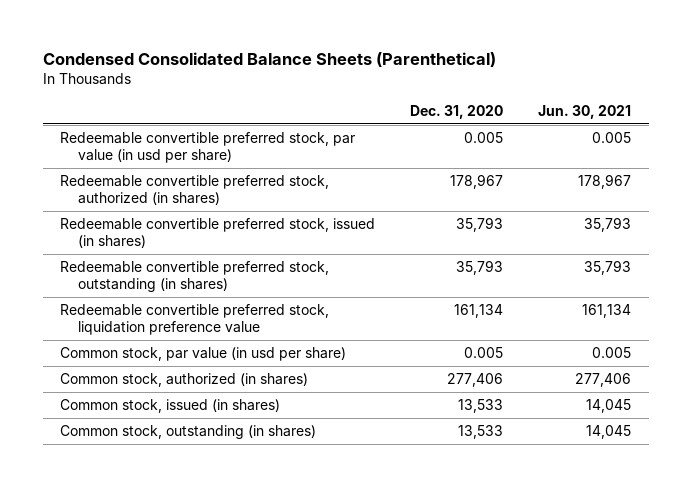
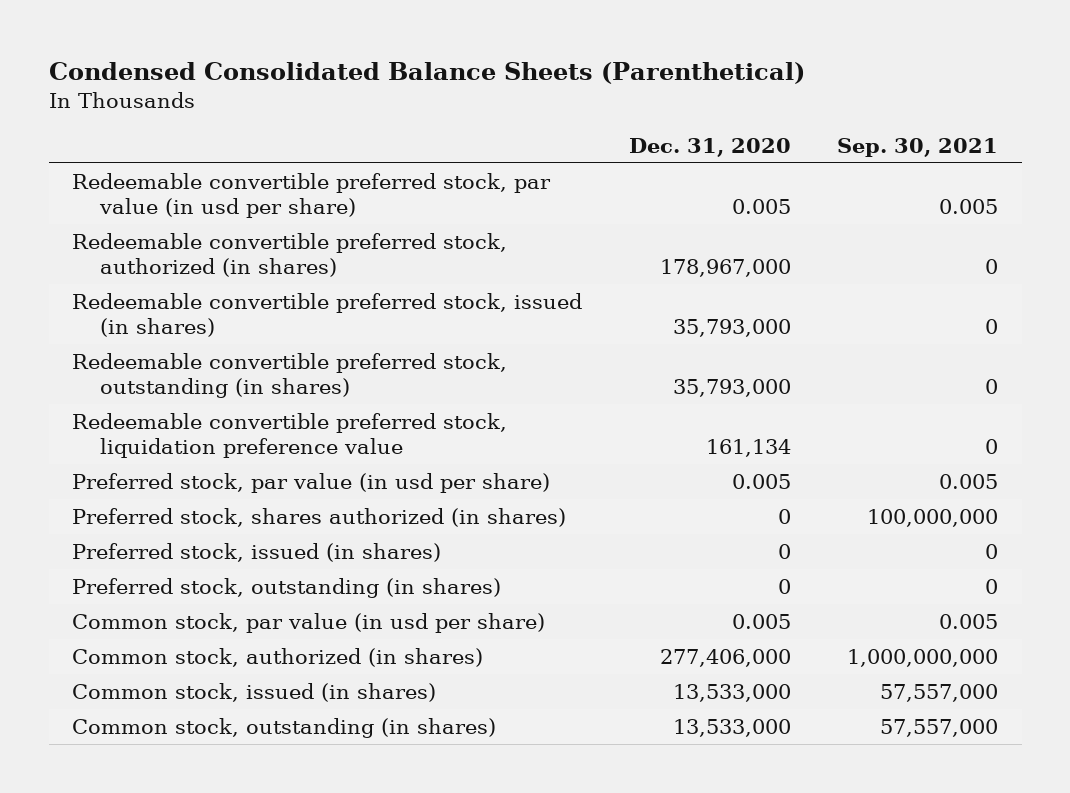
[538,105,632,120] Jun. 30, 2021 -> none
none -> [837,137,999,157] Sep. 30, 2021
[450,174,504,190] 178,967 -> [659,258,791,277] 178,967,000
[456,217,504,233] 35,793 -> [672,318,791,337] 35,793,000
[456,260,504,276] 35,793 -> [672,378,791,397] 35,793,000
none -> [72,472,551,493] Preferred stock, par value (in usd per share)
none -> [72,507,567,527] Preferred stock, shares authorized (in shares)
none -> [72,542,442,562] Preferred stock, issued (in shares)
none -> [72,577,502,598] Preferred stock, outstanding (in shares)
[447,373,504,388] 277,406 -> [659,648,791,667] 277,406,000
[458,399,504,414] 13,533 -> [672,683,791,702] 13,533,000
[458,425,504,440] 13,533 -> [672,718,791,737] 13,533,000

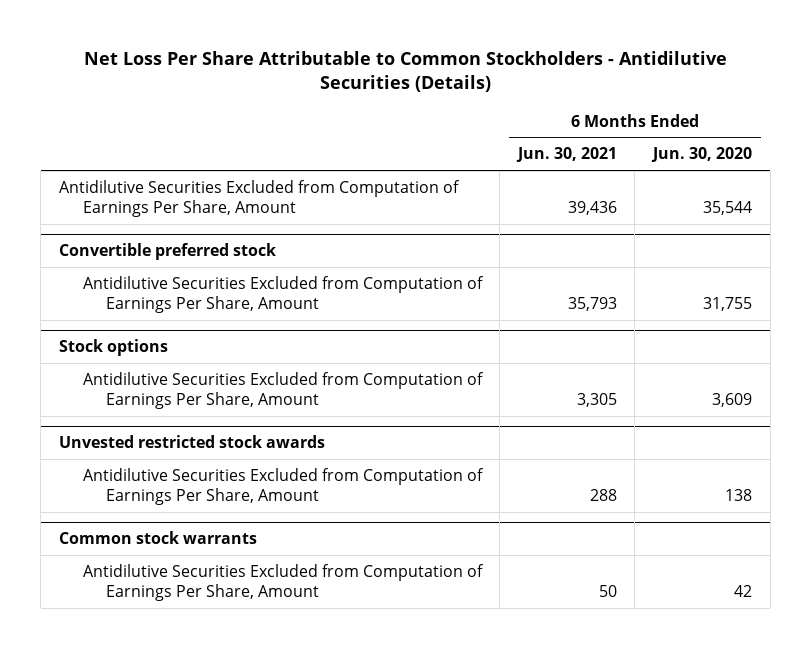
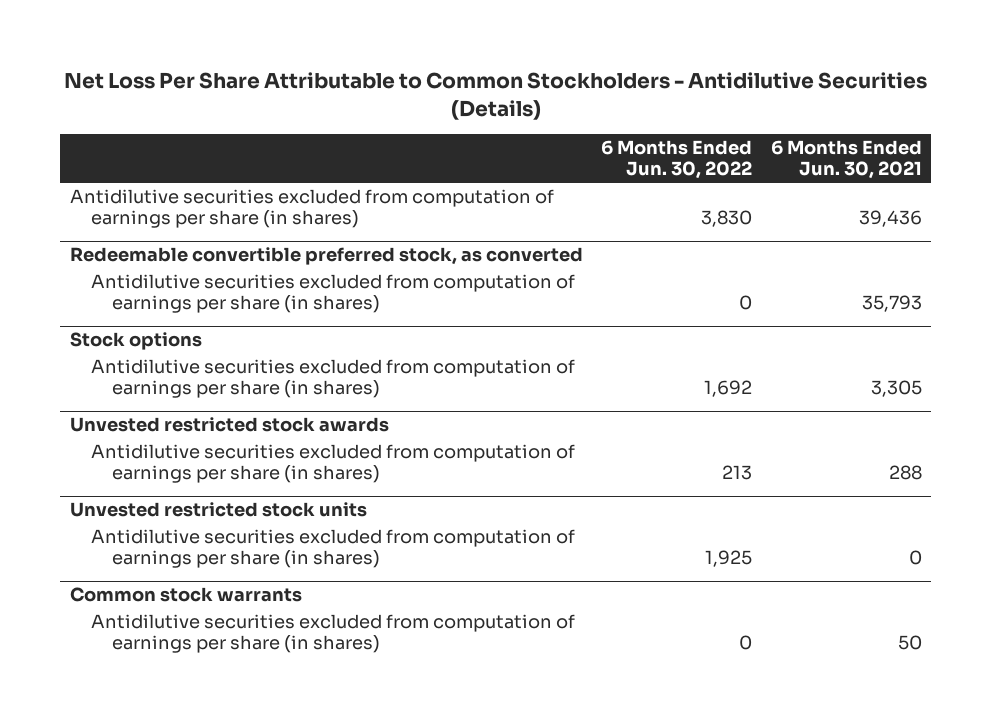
[650,147,752,163] Jun. 30, 2020 -> none
none -> [601,139,753,180] 6 Months Ended Jun. 30, 2022
[59,179,461,218] Antidilutive Securities Excluded from Computation of Earnings Per Share, Amount -> [69,188,554,229] Antidilutive securities excluded from computation of earnings per share (in shares)
[59,242,277,260] Convertible preferred stock -> [69,247,583,266] Redeemable convertible preferred stock, as converted
[82,275,484,314] Antidilutive Securities Excluded from Computation of Earnings Per Share, Amount -> [90,273,575,314] Antidilutive securities excluded from computation of earnings per share (in shares)
[82,371,484,410] Antidilutive Securities Excluded from Computation of Earnings Per Share, Amount -> [90,358,575,399] Antidilutive securities excluded from computation of earnings per share (in shares)
[82,467,484,506] Antidilutive Securities Excluded from Computation of Earnings Per Share, Amount -> [90,443,575,484] Antidilutive securities excluded from computation of earnings per share (in shares)
none -> [69,502,367,518] Unvested restricted stock units
none -> [90,528,575,569] Antidilutive securities excluded from computation of earnings per share (in shares)
[82,563,484,602] Antidilutive Securities Excluded from Computation of Earnings Per Share, Amount -> [90,613,575,654] Antidilutive securities excluded from computation of earnings per share (in shares)

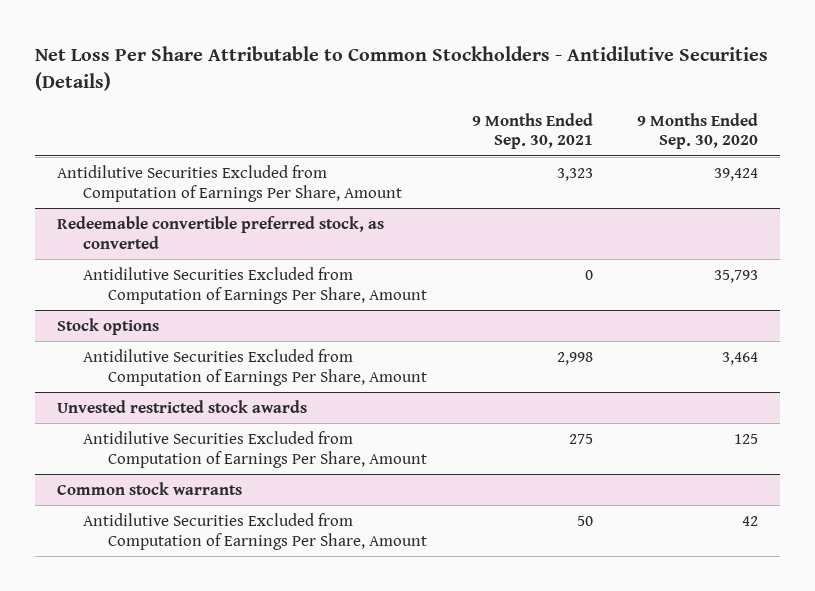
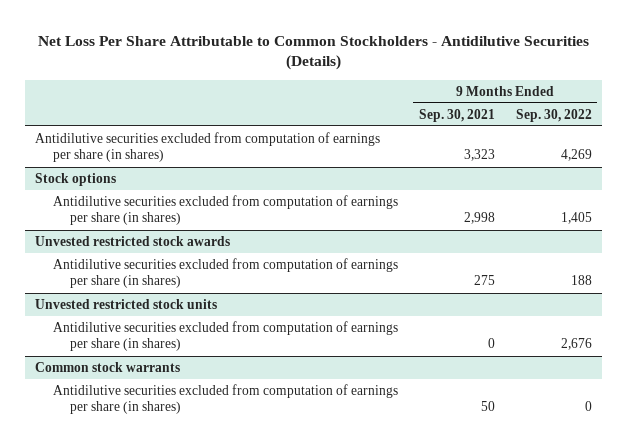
[636,112,758,150] 9 Months Ended Sep. 30, 2020 -> none
none -> [515,108,592,122] Sep. 30, 2022
[57,215,385,249] Redeemable convertible preferred stock, as converted -> none
[82,266,428,304] Antidilutive Securities Excluded from Computation of Earnings Per Share, Amount -> none
[57,164,402,202] Antidilutive Securities Excluded from Computation of Earnings Per Share, Amount -> [35,131,381,163] Antidilutive securities excluded from computation of earnings per share (in shares)
[82,348,428,386] Antidilutive Securities Excluded from Computation of Earnings Per Share, Amount -> [52,194,398,226] Antidilutive securities excluded from computation of earnings per share (in shares)
[82,430,428,468] Antidilutive Securities Excluded from Computation of Earnings Per Share, Amount -> [52,257,398,289] Antidilutive securities excluded from computation of earnings per share (in shares)
none -> [35,298,218,309] Unvested restricted stock units
none -> [52,320,398,352] Antidilutive securities excluded from computation of earnings per share (in shares)
[82,512,428,550] Antidilutive Securities Excluded from Computation of Earnings Per Share, Amount -> [52,383,398,415] Antidilutive securities excluded from computation of earnings per share (in shares)

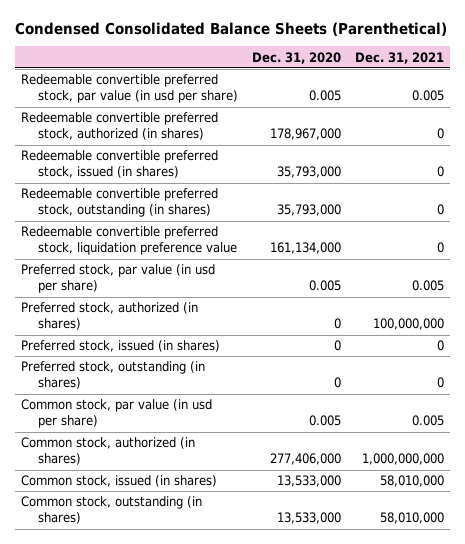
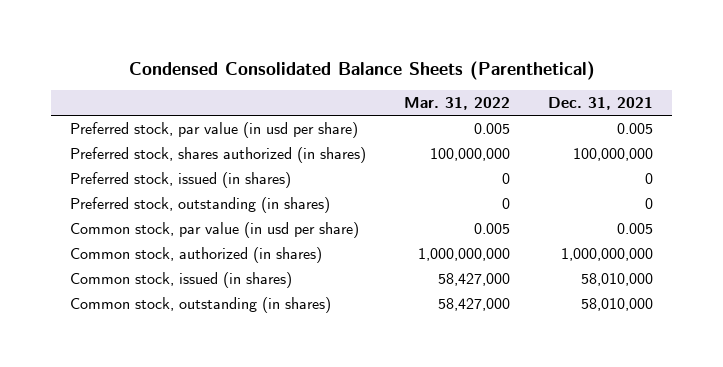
[252,51,342,64] Dec. 31, 2020 -> none
none -> [404,96,511,110] Mar. 31, 2022
[21,74,239,104] Redeemable convertible preferred stock, par value (in usd per share) -> none
[21,112,219,141] Redeemable convertible preferred stock, authorized (in shares) -> none
[21,150,219,179] Redeemable convertible preferred stock, issued (in shares) -> none
[21,188,219,218] Redeemable convertible preferred stock, outstanding (in shares) -> none
[21,226,238,256] Redeemable convertible preferred stock, liquidation preference value -> none
[21,302,199,331] Preferred stock, authorized (in shares) -> [70,146,367,163] Preferred stock, shares authorized (in shares)

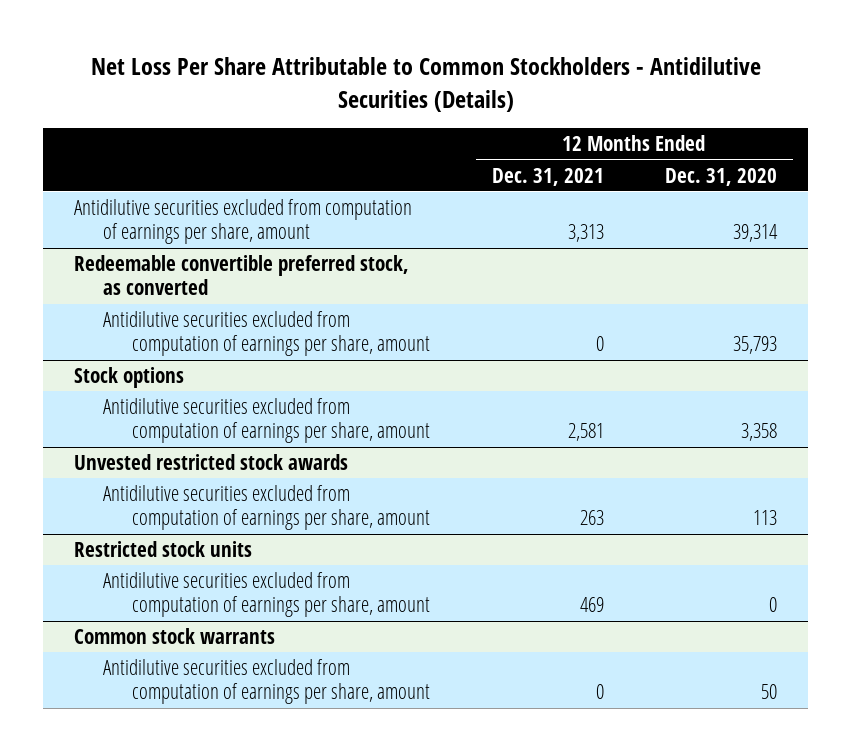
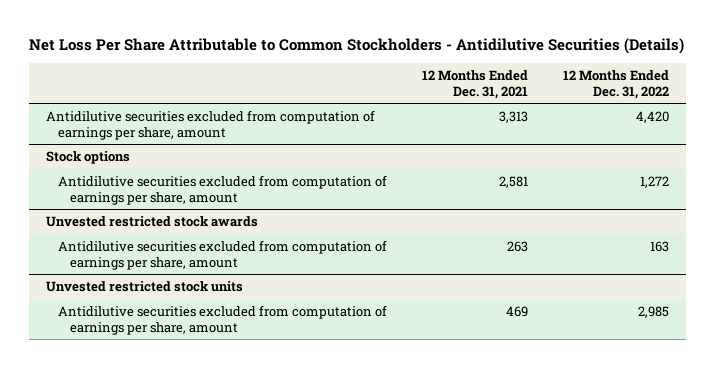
[665,167,778,186] Dec. 31, 2020 -> none
none -> [562,69,669,99] 12 Months Ended Dec. 31, 2022
[73,254,409,296] Redeemable convertible preferred stock, as converted -> none
[102,310,431,357] Antidilutive securities excluded from computation of earnings per share, amount -> none
[73,540,252,557] Restricted stock units -> [46,281,244,293] Unvested restricted stock units
[73,627,275,644] Common stock warrants -> none
[102,658,431,705] Antidilutive securities excluded from computation of earnings per share, amount -> none

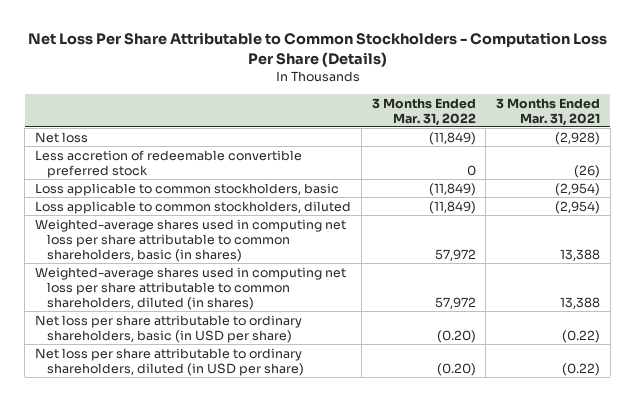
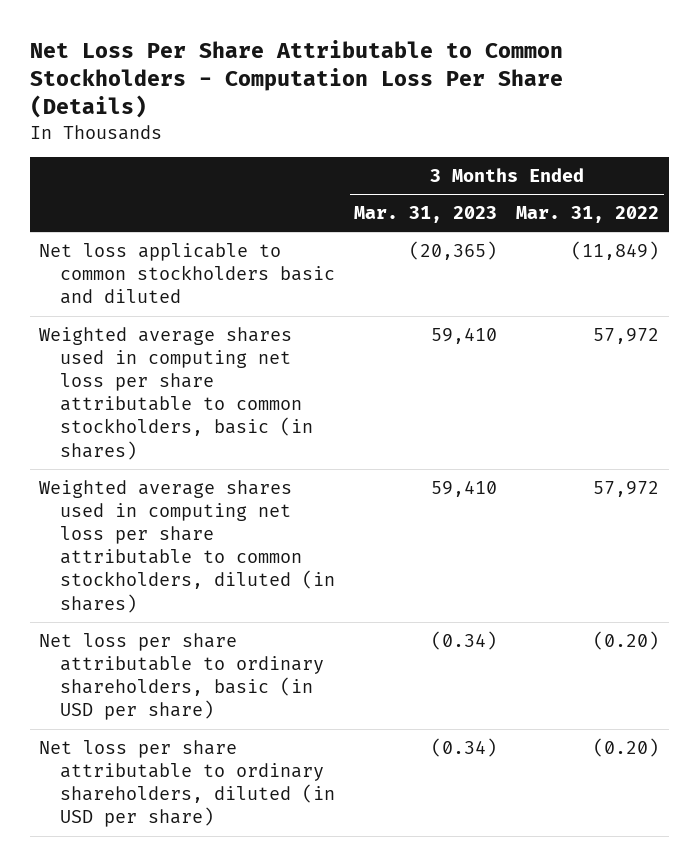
[496,97,601,126] 3 Months Ended Mar. 31, 2021 -> none
none -> [354,206,498,224] Mar. 31, 2023
[34,149,302,178] Less accretion of redeemable convertible preferred stock -> none
[34,182,339,196] Loss applicable to common stockholders, basic -> none
[34,200,351,214] Loss applicable to common stockholders, diluted -> none
[34,131,88,143] Net loss -> [39,242,336,305] Net loss applicable to common stockholders basic and diluted
[34,218,346,262] Weighted-average shares used in computing net loss per share attributable to common shareholders, basic (in shares) -> [39,326,314,460] Weighted average shares used in computing net loss per share attributable to common stockholders, basic (in shares)
[34,266,346,310] Weighted-average shares used in computing net loss per share attributable to common shareholders, diluted (in shares) -> [39,479,336,613] Weighted average shares used in computing net loss per share attributable to common stockholders, diluted (in shares)

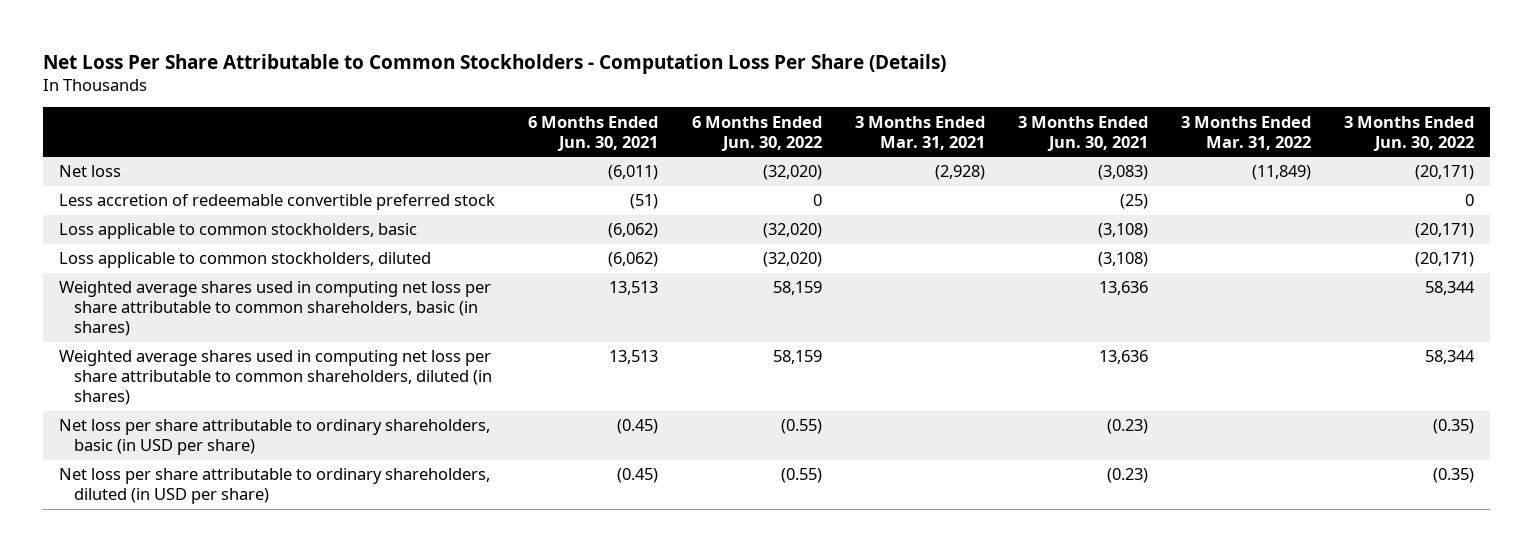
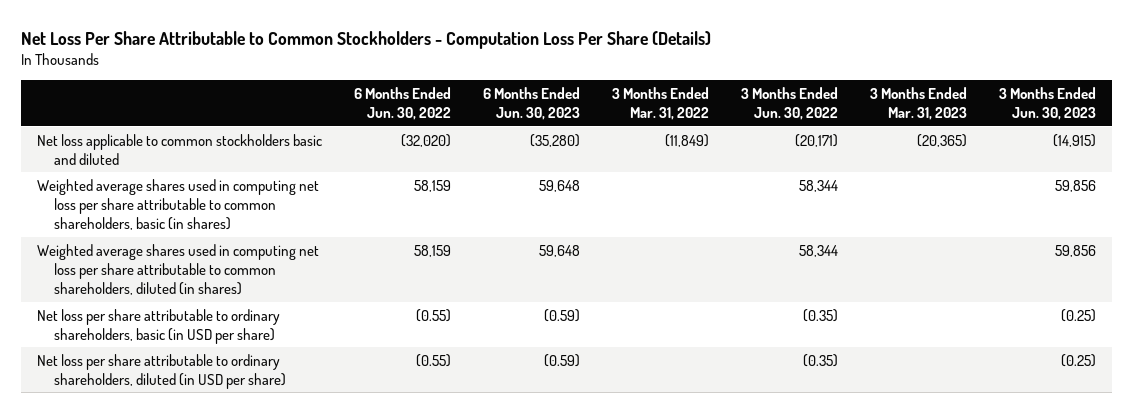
[528,115,659,151] 6 Months Ended Jun. 30, 2021 -> none
[854,115,985,150] 3 Months Ended Mar. 31, 2021 -> none
[1017,115,1148,151] 3 Months Ended Jun. 30, 2021 -> none
none -> [483,86,581,120] 6 Months Ended Jun. 30, 2023
none -> [870,86,968,120] 3 Months Ended Mar. 31, 2023
none -> [999,86,1097,120] 3 Months Ended Jun. 30, 2023
[59,194,496,211] Less accretion of redeemable convertible preferred stock -> none
[59,223,418,240] Loss applicable to common stockholders, basic -> none
[59,252,432,269] Loss applicable to common stockholders, diluted -> none
[59,165,122,178] Net loss -> [36,133,322,165] Net loss applicable to common stockholders basic and diluted

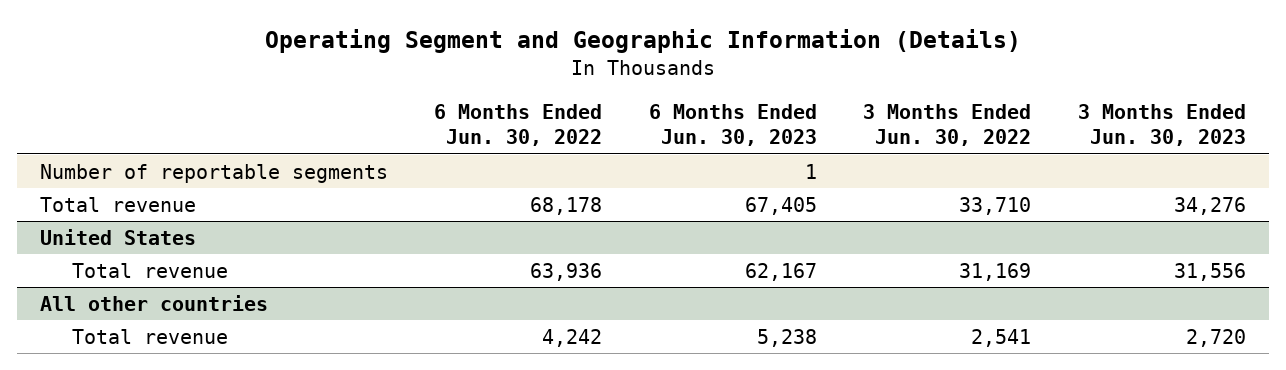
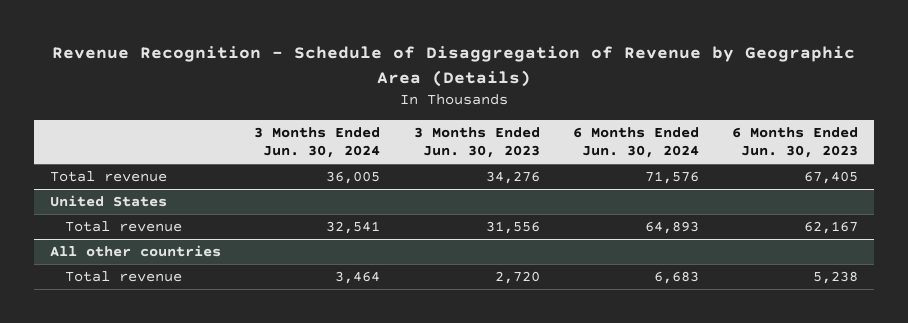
[264,28,1021,53] Operating Segment and Geographic Information (Details) -> [52,46,856,87] Revenue Recognition - Schedule of Disaggregation of Revenue by Geographic Area (Details)
[434,103,603,147] 6 Months Ended Jun. 30, 2022 -> none
[863,103,1032,147] 3 Months Ended Jun. 30, 2022 -> none
none -> [254,126,381,159] 3 Months Ended Jun. 30, 2024
none -> [572,126,699,159] 6 Months Ended Jun. 30, 2024
[39,164,388,184] Number of reportable segments -> none

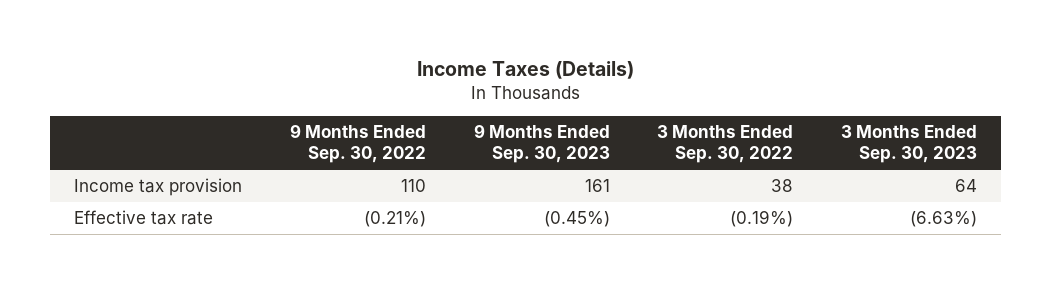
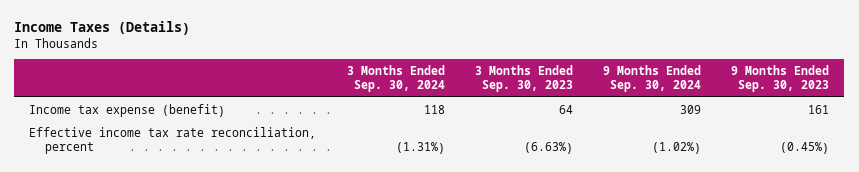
[289,124,426,164] 9 Months Ended Sep. 30, 2022 -> none
[657,125,794,164] 3 Months Ended Sep. 30, 2022 -> none
none -> [346,65,445,93] 3 Months Ended Sep. 30, 2024
none -> [603,65,702,93] 9 Months Ended Sep. 30, 2024
[74,178,243,197] Income tax provision -> [29,103,226,117] Income tax expense (benefit)
[74,210,214,226] Effective tax rate -> [29,126,317,154] Effective income tax rate reconciliation, percent

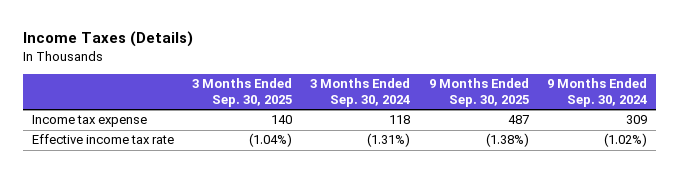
[474,65,573,93] 3 Months Ended Sep. 30, 2023 -> none
[731,65,830,93] 9 Months Ended Sep. 30, 2023 -> none
none -> [192,78,293,108] 3 Months Ended Sep. 30, 2025
none -> [428,78,529,108] 9 Months Ended Sep. 30, 2025
[29,103,226,117] Income tax expense (benefit) -> [32,115,148,128] Income tax expense
[29,126,317,154] Effective income tax rate reconciliation, percent -> [32,134,175,145] Effective income tax rate

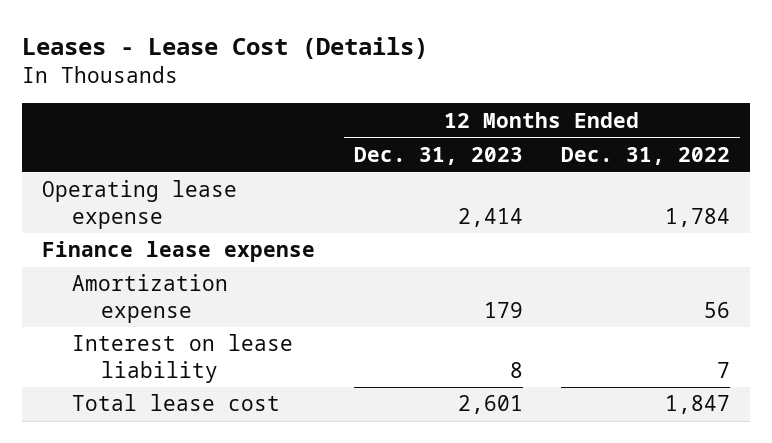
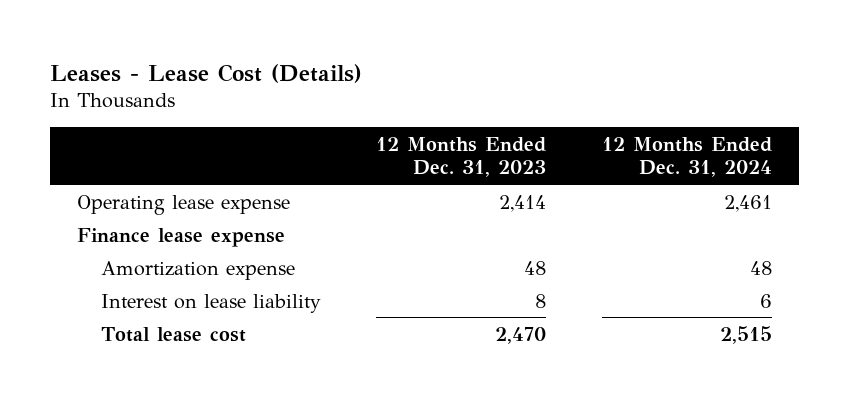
[561,146,731,165] Dec. 31, 2022 -> none
none -> [601,136,772,178] 12 Months Ended Dec. 31, 2024
[483,301,523,318] 179 -> [524,260,547,275] 48
[457,395,523,415] 2,601 -> [495,326,547,344] 2,470

